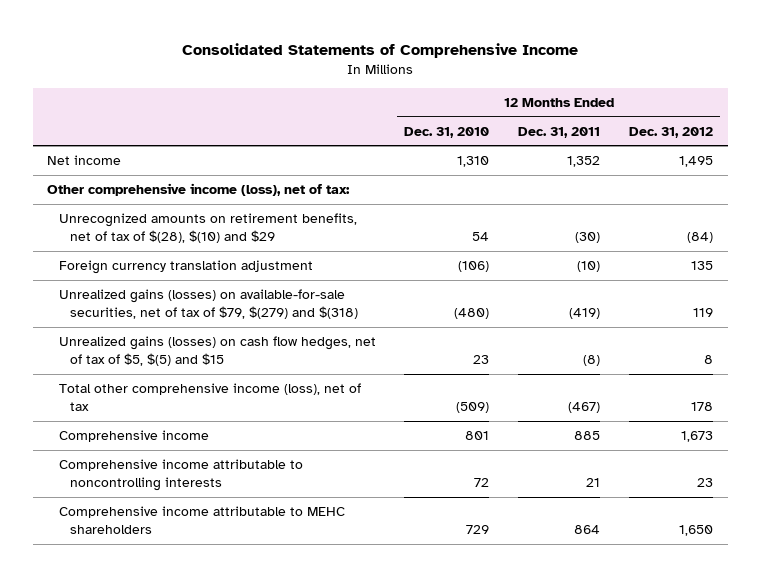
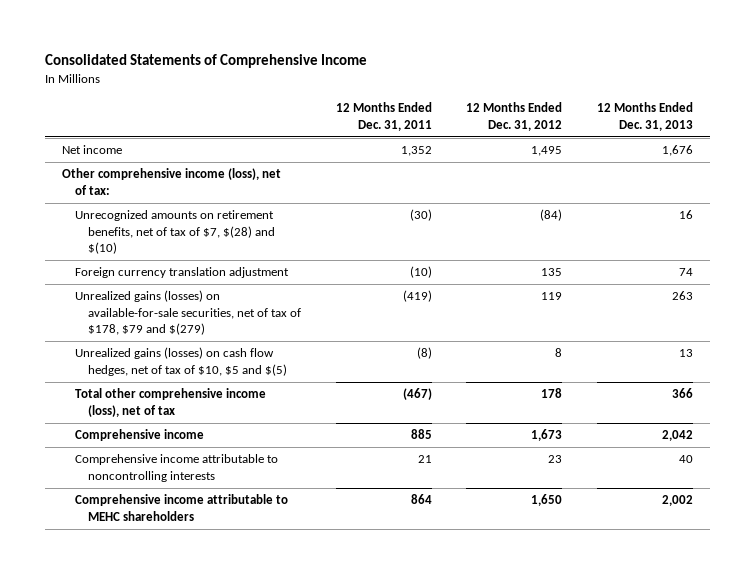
[404,126,490,138] Dec. 31, 2010 -> none
none -> [596,102,693,131] 12 Months Ended Dec. 31, 2013
[58,213,357,244] Unrecognized amounts on retirement benefits, net of tax of $(28), $(10) and $29 -> [75,210,276,255] Unrecognized amounts on retirement benefits, net of tax of $7, $(28) and $(10)
[58,289,358,320] Unrealized gains (losses) on available-for-sale securities, net of tax of $79, $(279) and $(318) -> [75,290,302,336] Unrealized gains (losses) on available-for-sale securities, net of tax of $178, $79 and $(279)
[58,336,376,367] Unrealized gains (losses) on cash flow hedges, net of tax of $5, $(5) and $15 -> [75,347,288,376] Unrealized gains (losses) on cash flow hedges, net of tax of $10, $5 and $(5)

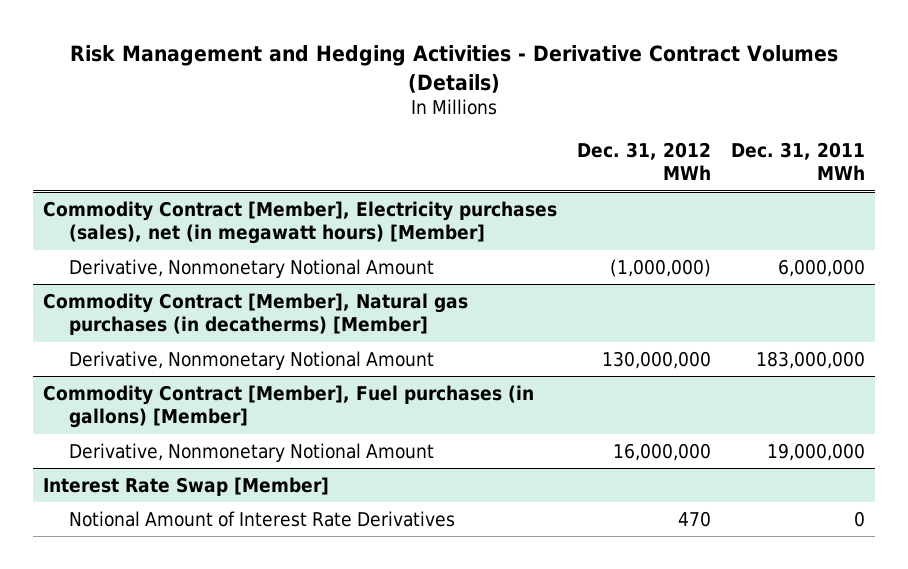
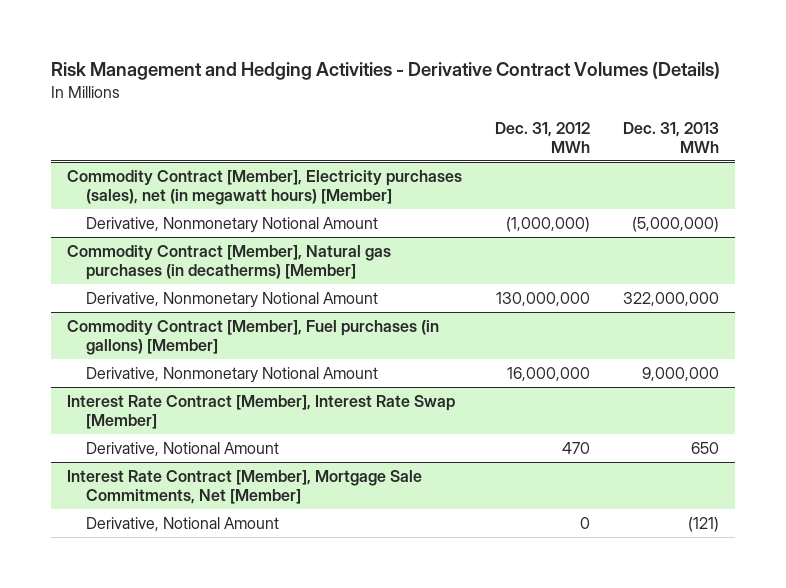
[730,141,865,181] Dec. 31, 2011 MWh -> none
none -> [622,121,719,153] Dec. 31, 2013 MWh
[68,510,455,527] Notional Amount of Interest Rate Derivatives -> none
[42,476,329,496] Interest Rate Swap [Member] -> [67,394,456,429] Interest Rate Contract [Member], Interest Rate Swap [Member]
none -> [86,441,280,456] Derivative, Notional Amount
none -> [67,469,423,504] Interest Rate Contract [Member], Mortgage Sale Commitments, Net [Member]
none -> [86,516,280,531] Derivative, Notional Amount

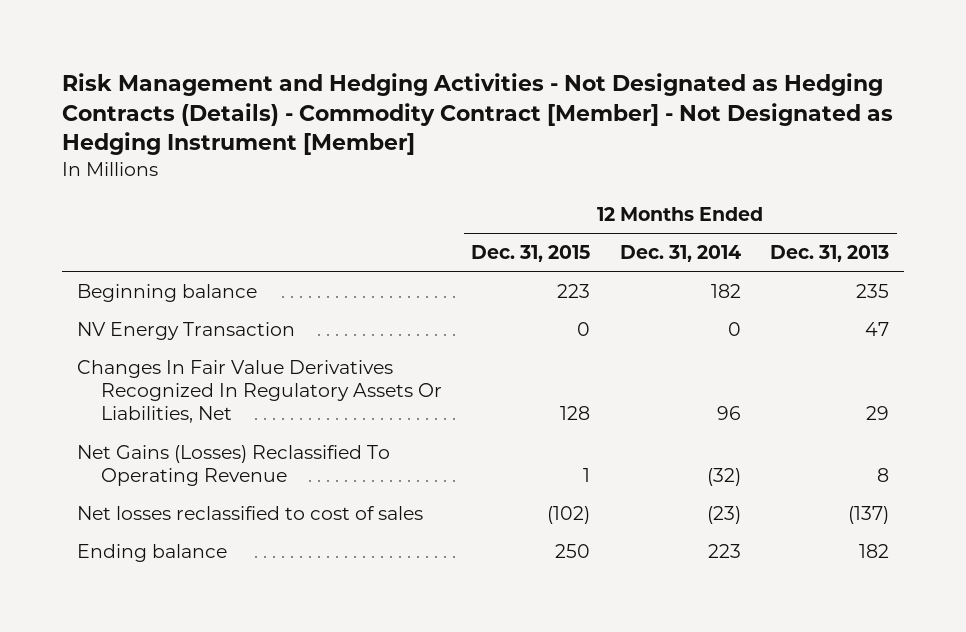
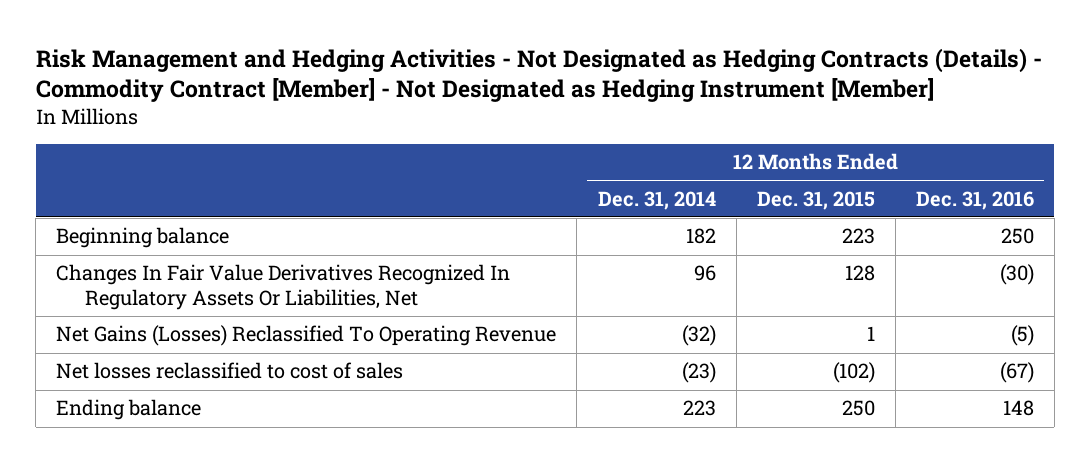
[770,244,890,262] Dec. 31, 2013 -> none
none -> [915,190,1034,210] Dec. 31, 2016
[76,321,295,340] NV Energy Transaction -> none

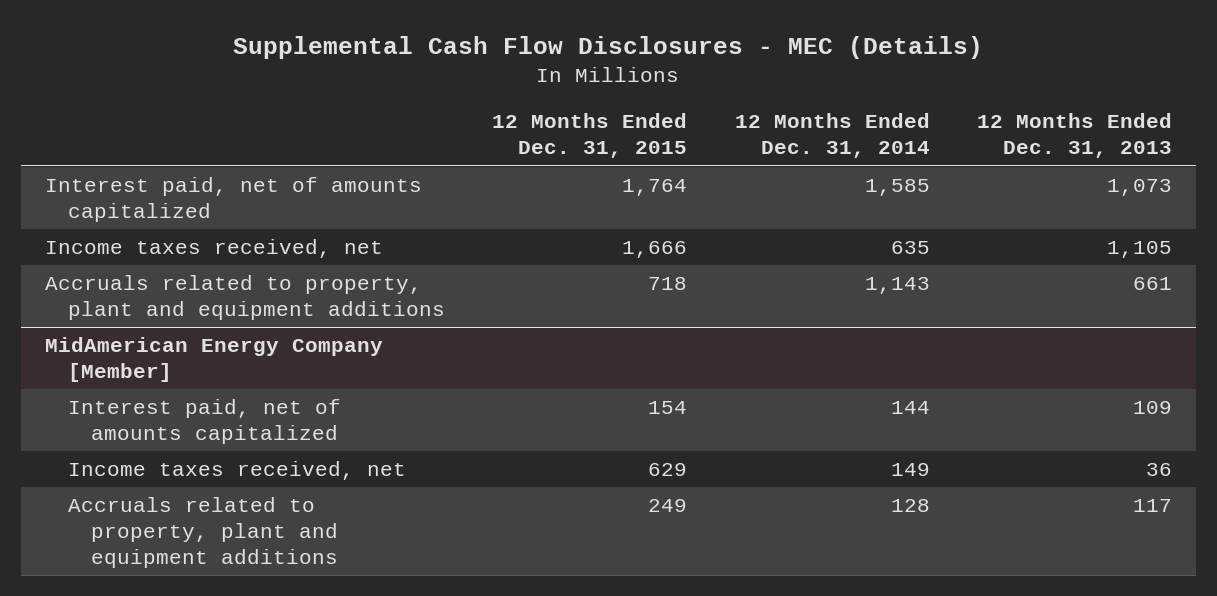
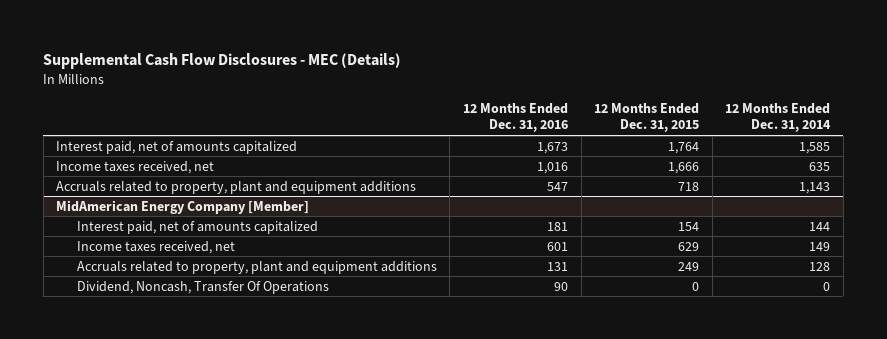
[977,113,1173,159] 12 Months Ended Dec. 31, 2013 -> none
none -> [462,102,568,133] 12 Months Ended Dec. 31, 2016
none -> [76,280,329,294] Dividend, Noncash, Transfer Of Operations

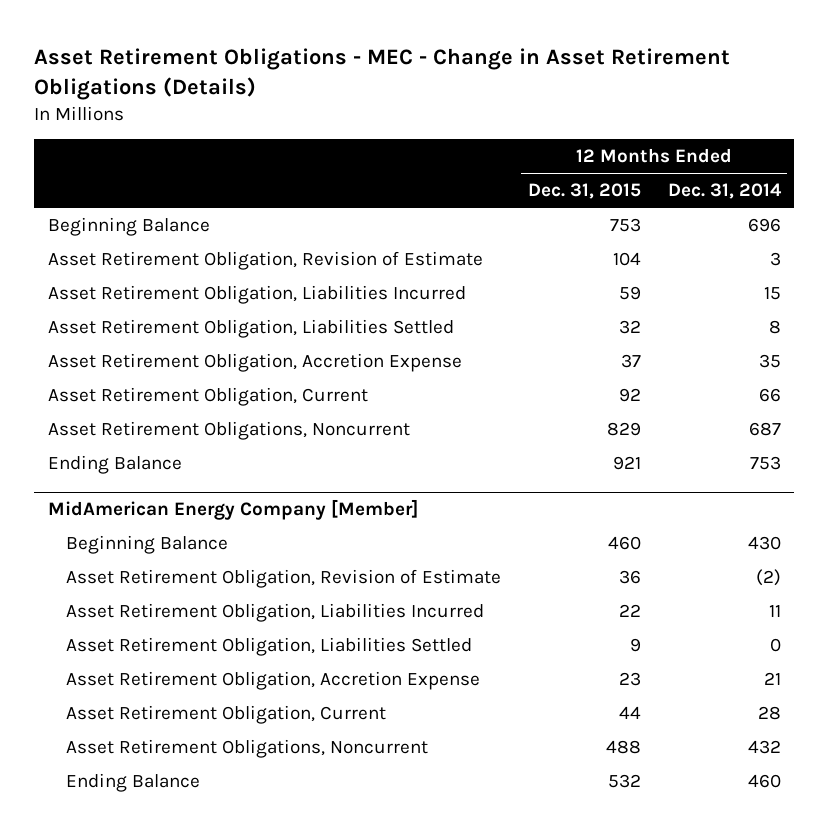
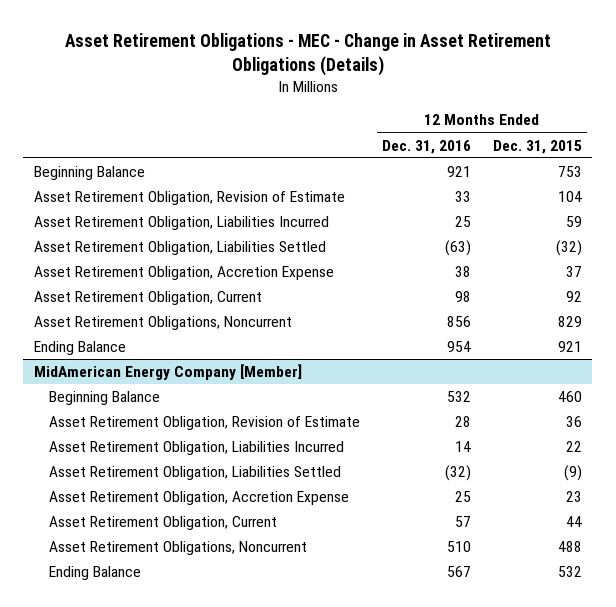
[667,183,782,200] Dec. 31, 2014 -> none
none -> [381,139,471,154] Dec. 31, 2016
[618,320,641,335] 32 -> [555,240,582,257] (32)
[629,638,641,653] 9 -> [563,465,582,482] (9)

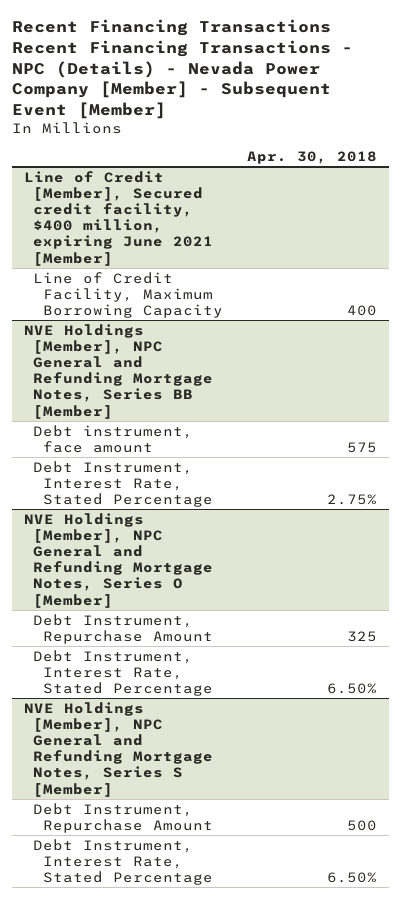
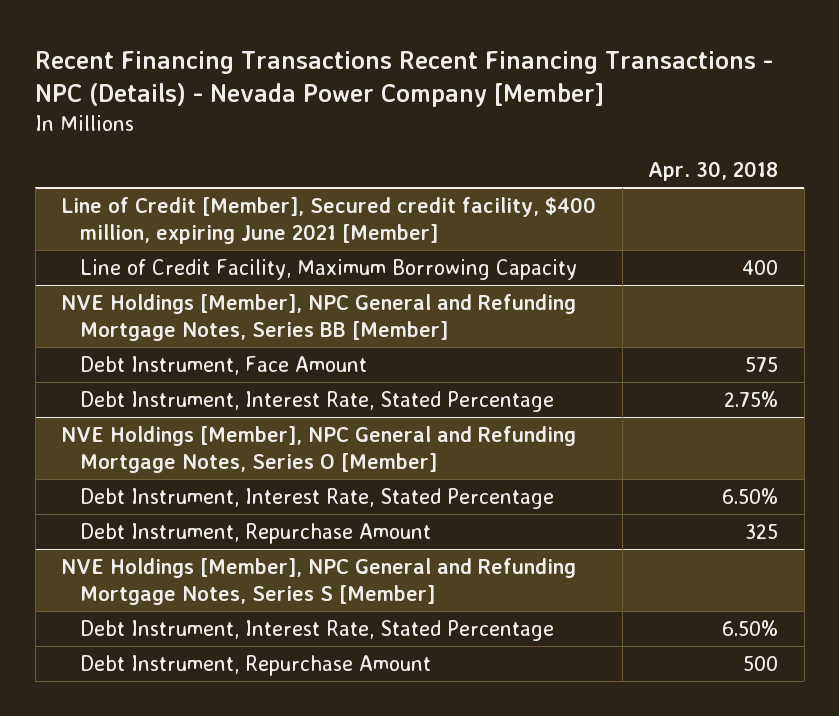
[11,19,353,119] Recent Financing Transactions Recent Financing Transactions - NPC (Details) - Nevada Power Company [Member] - Subsequent Event [Member] -> [35,50,774,107] Recent Financing Transactions Recent Financing Transactions - NPC (Details) - Nevada Power Company [Member]
[33,424,194,453] Debt instrument, face amount -> [80,355,368,375] Debt Instrument, Face Amount
[33,613,214,644] Debt Instrument, Repurchase Amount -> [80,522,432,544] Debt Instrument, Repurchase Amount
[33,802,214,833] Debt Instrument, Repurchase Amount -> [80,654,432,676] Debt Instrument, Repurchase Amount

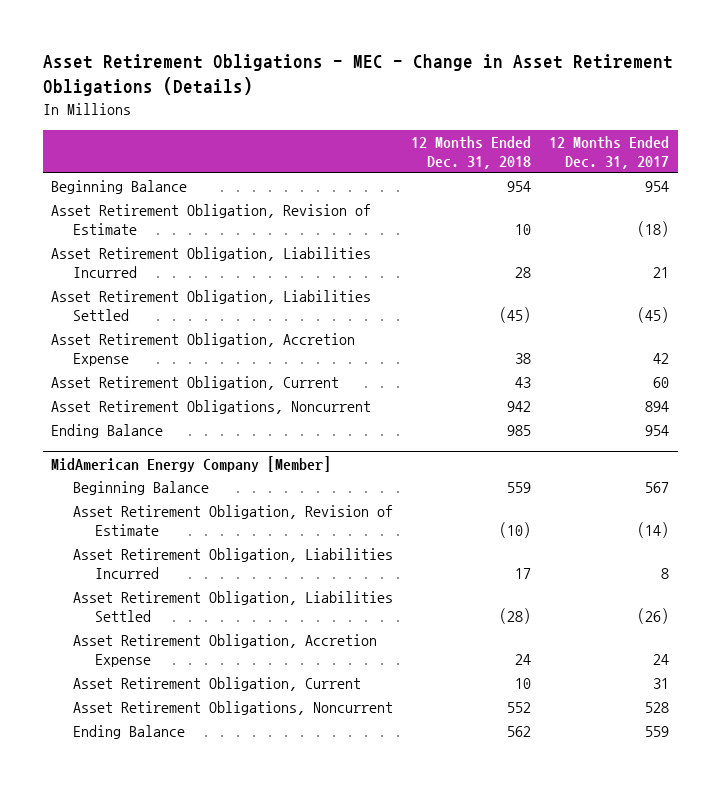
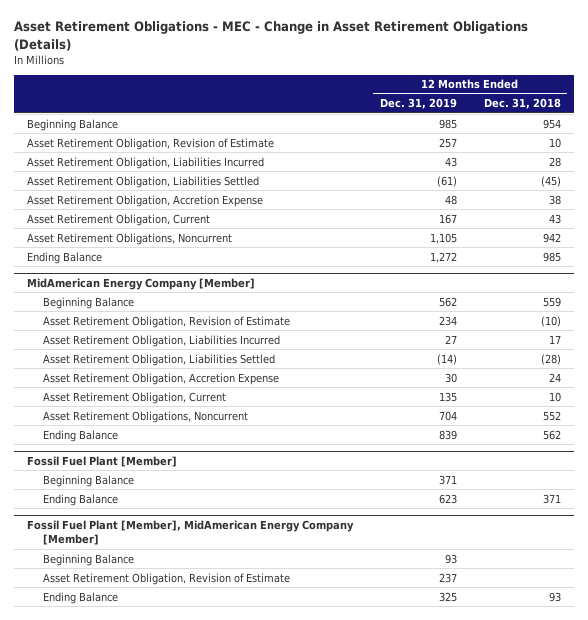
[548,136,669,170] 12 Months Ended Dec. 31, 2017 -> none
none -> [379,98,457,110] Dec. 31, 2019
none -> [27,455,178,467] Fossil Fuel Plant [Member]
none -> [42,474,134,487] Beginning Balance
none -> [42,493,118,506] Ending Balance
none -> [27,519,355,546] Fossil Fuel Plant [Member], MidAmerican Energy Company [Member]
none -> [42,553,134,566] Beginning Balance
none -> [42,572,290,585] Asset Retirement Obligation, Revision of Estimate
none -> [42,591,118,604] Ending Balance

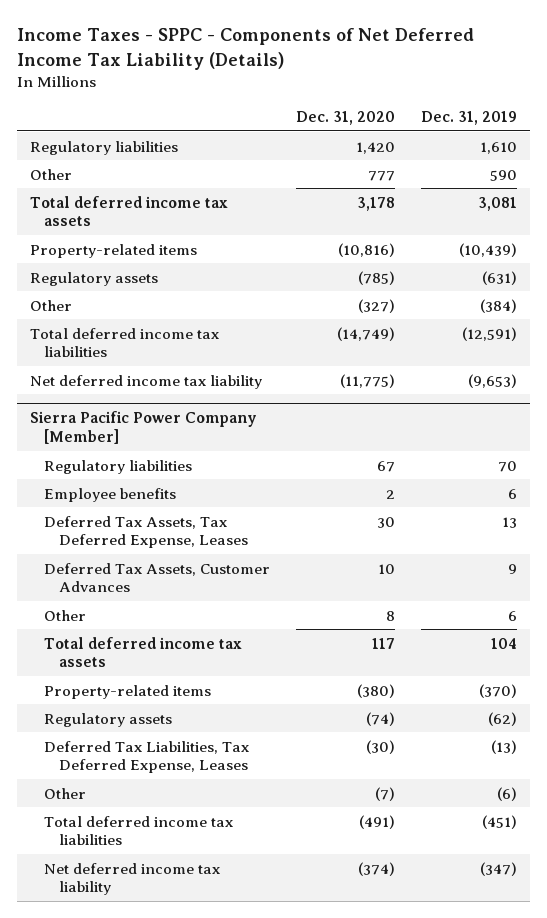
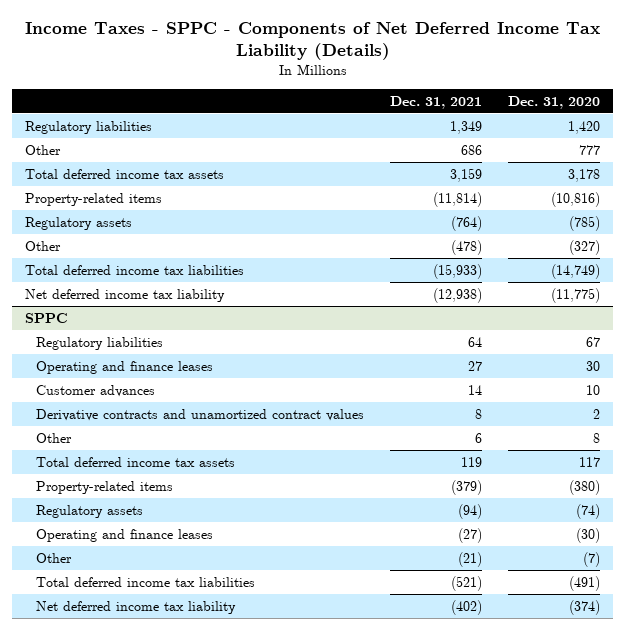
[421,111,518,126] Dec. 31, 2019 -> none
none -> [390,96,483,110] Dec. 31, 2021
[29,411,257,444] Sierra Pacific Power Company [Member] -> [25,312,69,323] SPPC
[44,487,177,502] Employee benefits -> none
[44,515,248,549] Deferred Tax Assets, Tax Deferred Expense, Leases -> [36,360,214,374] Operating and finance leases
[44,562,271,593] Deferred Tax Assets, Customer Advances -> [36,384,156,397] Customer advances
none -> [36,408,365,421] Derivative contracts and unamortized contract values
[44,740,250,774] Deferred Tax Liabilities, Tax Deferred Expense, Leases -> [36,528,214,542] Operating and finance leases

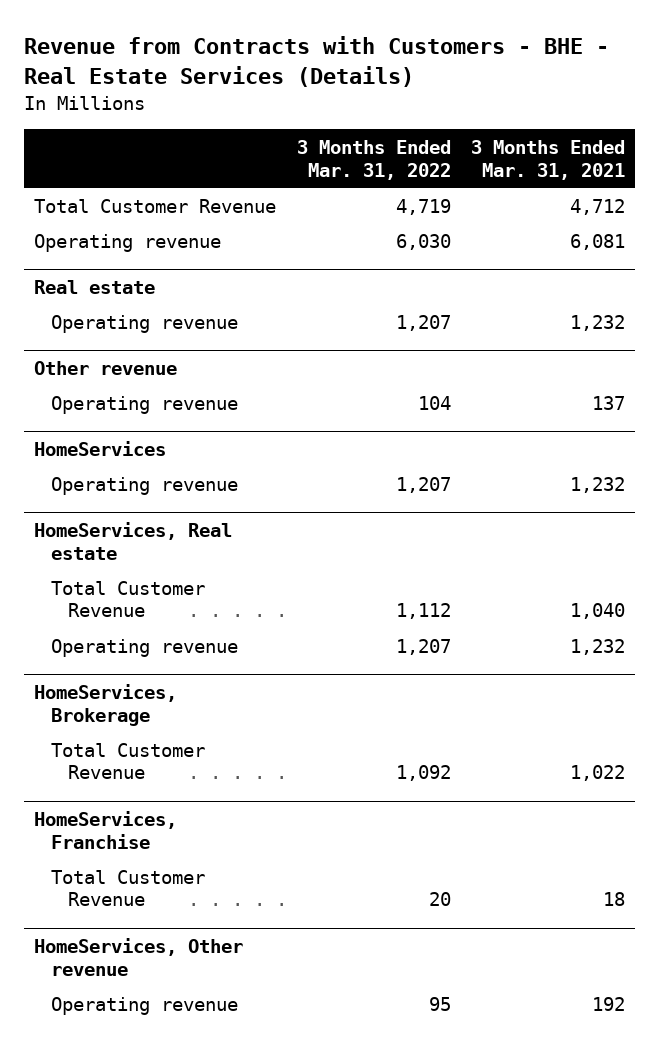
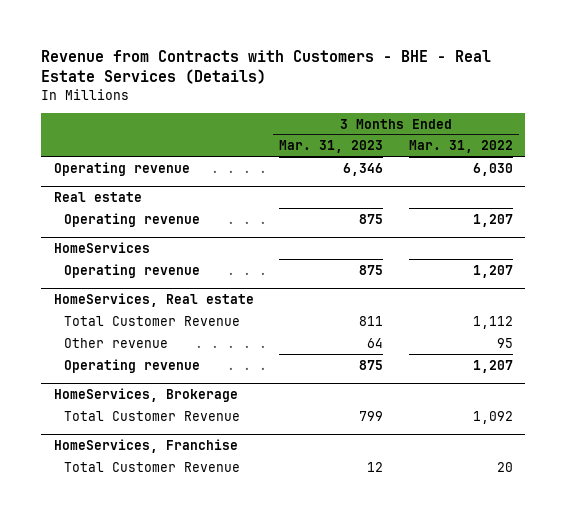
[471,139,626,180] 3 Months Ended Mar. 31, 2021 -> none
none -> [279,140,384,154] Mar. 31, 2023
[34,198,277,213] Total Customer Revenue -> none
[34,360,178,375] Other revenue -> none
[51,395,239,414] Operating revenue -> none
none -> [64,337,169,348] Other revenue
[34,937,244,976] HomeServices, Other revenue -> none
[51,996,239,1015] Operating revenue -> none

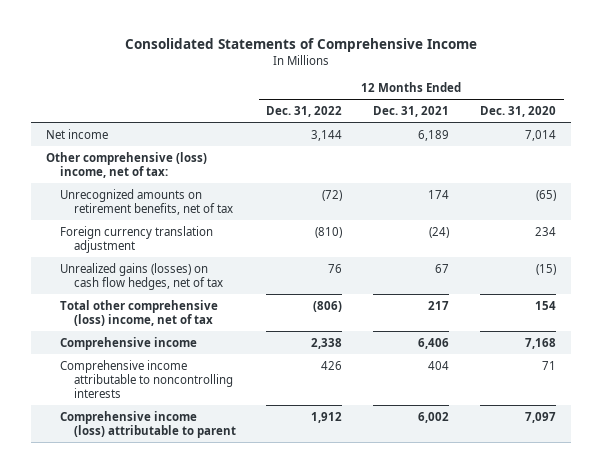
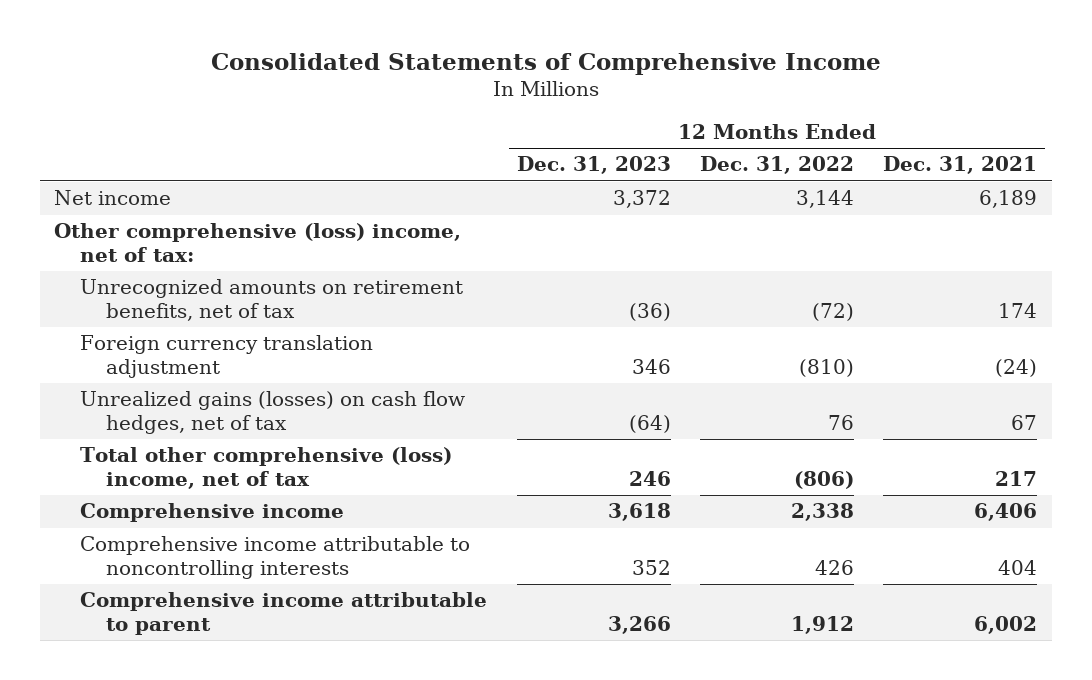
[480,106,557,118] Dec. 31, 2020 -> none
none -> [516,156,671,175] Dec. 31, 2023
[60,410,236,438] Comprehensive income (loss) attributable to parent -> [80,592,488,635] Comprehensive income attributable to parent

